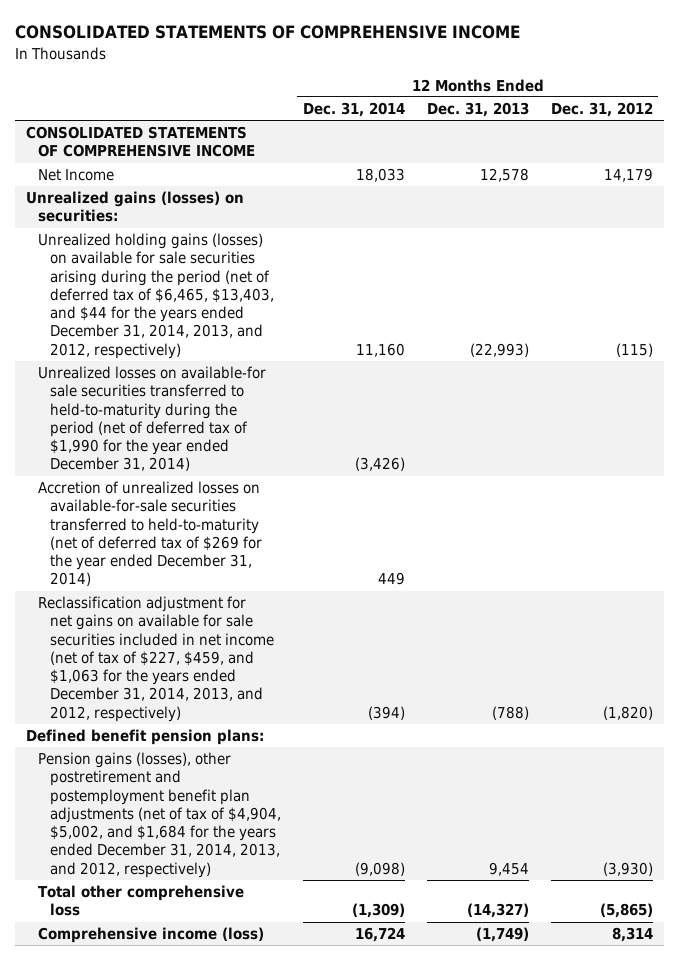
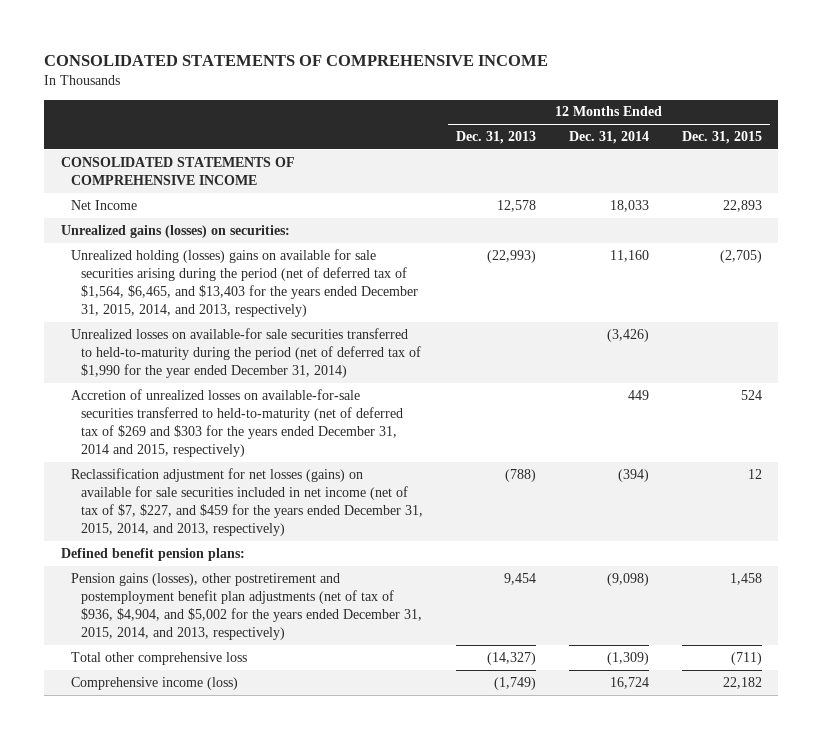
[550,102,653,118] Dec. 31, 2012 -> none
none -> [681,130,762,144] Dec. 31, 2015
[38,233,274,359] Unrealized holding gains (losses) on available for sale securities arising during the period (net of deferred tax of $6,465, $13,403, and $44 for the years ended December 31, 2014, 2013, and 2012, respectively) -> [70,248,419,318] Unrealized holding (losses) gains on available for sale securities arising during the period (net of deferred tax of $1,564, $6,465, and $13,403 for the years ended December 31, 2015, 2014, and 2013, respectively)
[38,481,262,587] Accretion of unrealized losses on available-for-sale securities transferred to held-to-maturity (net of deferred tax of $269 for the year ended December 31, 2014) -> [70,388,404,458] Accretion of unrealized losses on available-for-sale securities transferred to held-to-maturity (net of deferred tax of $269 and $303 for the years ended December 31, 2014 and 2015, respectively)
[38,596,274,722] Reclassification adjustment for net gains on available for sale securities included in net income (net of tax of $227, $459, and $1,063 for the years ended December 31, 2014, 2013, and 2012, respectively) -> [70,467,424,537] Reclassification adjustment for net losses (gains) on available for sale securities included in net income (net of tax of $7, $227, and $459 for the years ended December 31, 2015, 2014, and 2013, respectively)
[38,752,281,878] Pension gains (losses), other postretirement and postemployment benefit plan adjustments (net of tax of $4,904, $5,002, and $1,684 for the years ended December 31, 2014, 2013, and 2012, respectively) -> [70,572,423,641] Pension gains (losses), other postretirement and postemployment benefit plan adjustments (net of tax of $936, $4,904, and $5,002 for the years ended December 31, 2015, 2014, and 2013, respectively)

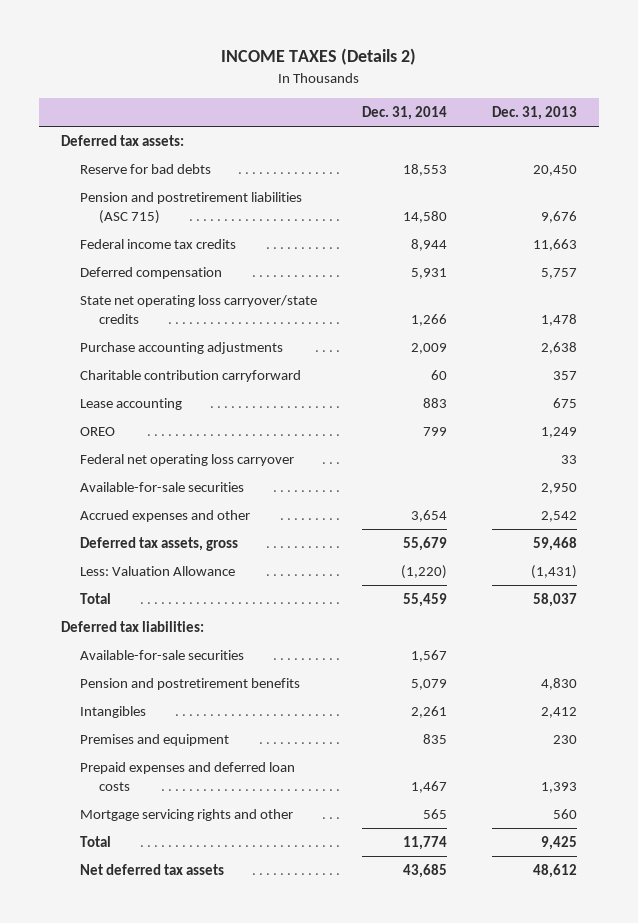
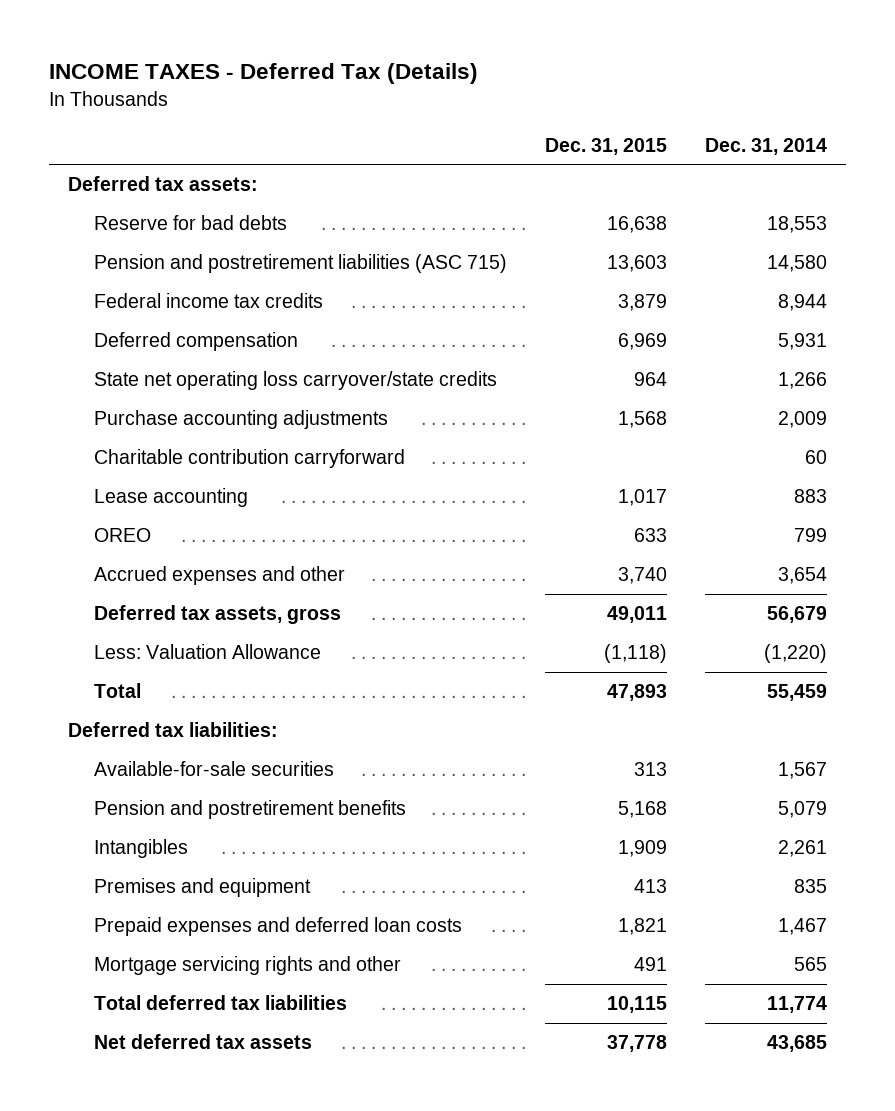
[221,48,417,66] INCOME TAXES (Details 2) -> [49,63,479,85] INCOME TAXES - Deferred Tax (Details)
[491,106,577,121] Dec. 31, 2013 -> none
none -> [545,137,668,155] Dec. 31, 2015
[80,453,295,466] Federal net operating loss carryover -> none
[80,481,245,492] Available-for-sale securities -> none
[403,536,448,551] 55,679 -> [766,606,827,624] 56,679
[80,835,112,847] Total -> [94,995,348,1011] Total deferred tax liabilities

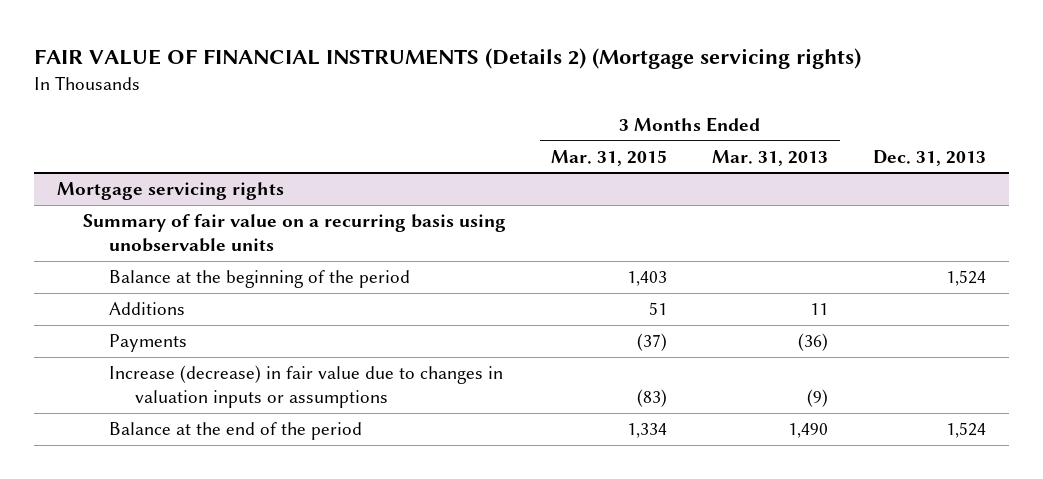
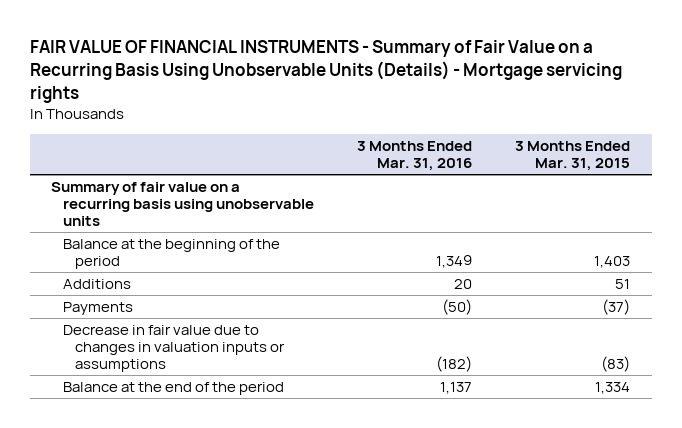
[34,47,862,69] FAIR VALUE OF FINANCIAL INSTRUMENTS (Details 2) (Mortgage servicing rights) -> [29,39,622,104] FAIR VALUE OF FINANCIAL INSTRUMENTS - Summary of Fair Value on a Recurring Basis Using Unobservable Units (Details) - Mortgage servicing rights
[712,149,829,166] Mar. 31, 2013 -> none
[873,149,987,166] Dec. 31, 2013 -> none
none -> [357,141,473,172] 3 Months Ended Mar. 31, 2016
[56,182,284,201] Mortgage servicing rights -> none
[108,365,503,409] Increase (decrease) in fair value due to changes in valuation inputs or assumptions -> [62,324,285,373] Decrease in fair value due to changes in valuation inputs or assumptions

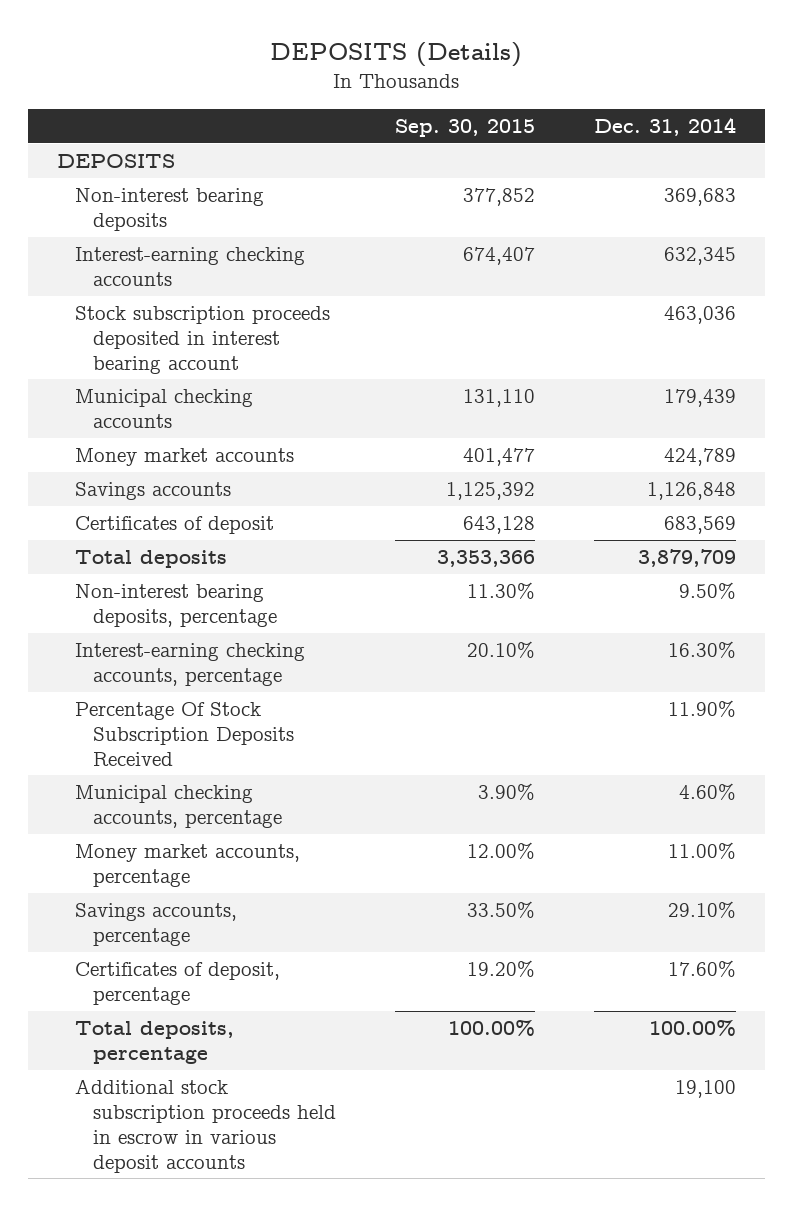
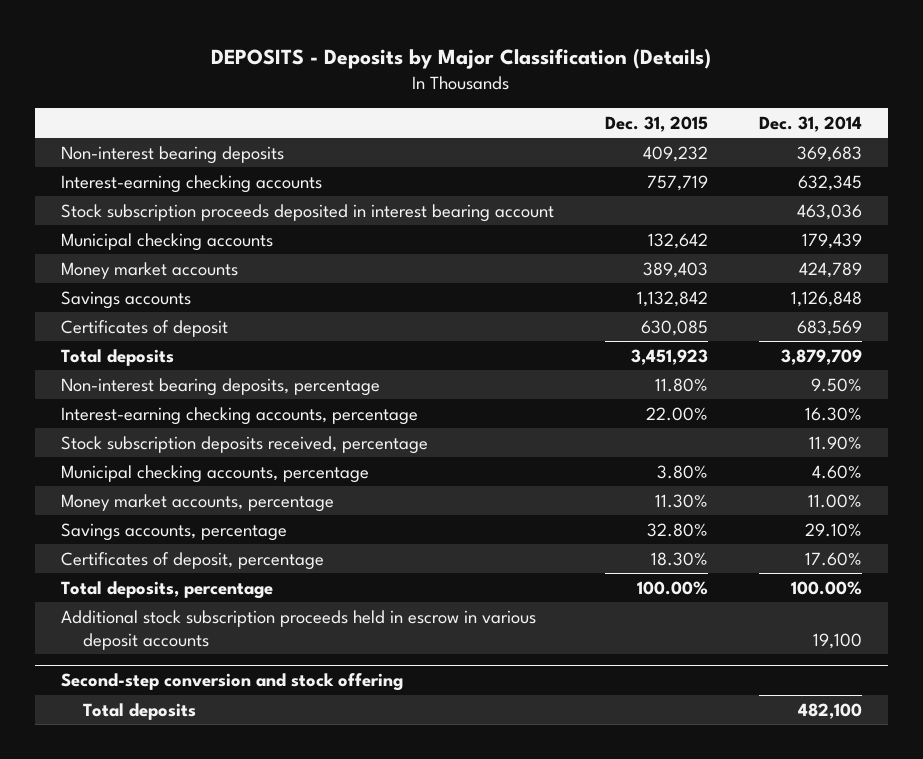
[270,41,523,67] DEPOSITS (Details) -> [211,48,712,70] DEPOSITS - Deposits by Major Classification (Details)
[395,119,536,138] Sep. 30, 2015 -> none
none -> [604,115,708,132] Dec. 31, 2015
[56,154,175,169] DEPOSITS -> none
[75,702,295,766] Percentage Of Stock Subscription Deposits Received -> [60,435,428,454] Stock subscription deposits received, percentage
none -> [60,673,403,692] Second-step conversion and stock offering
none -> [83,702,197,720] Total deposits

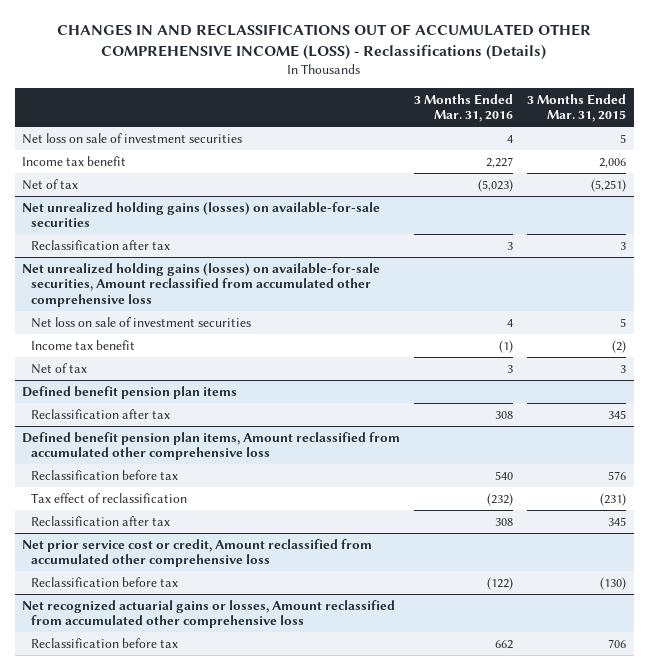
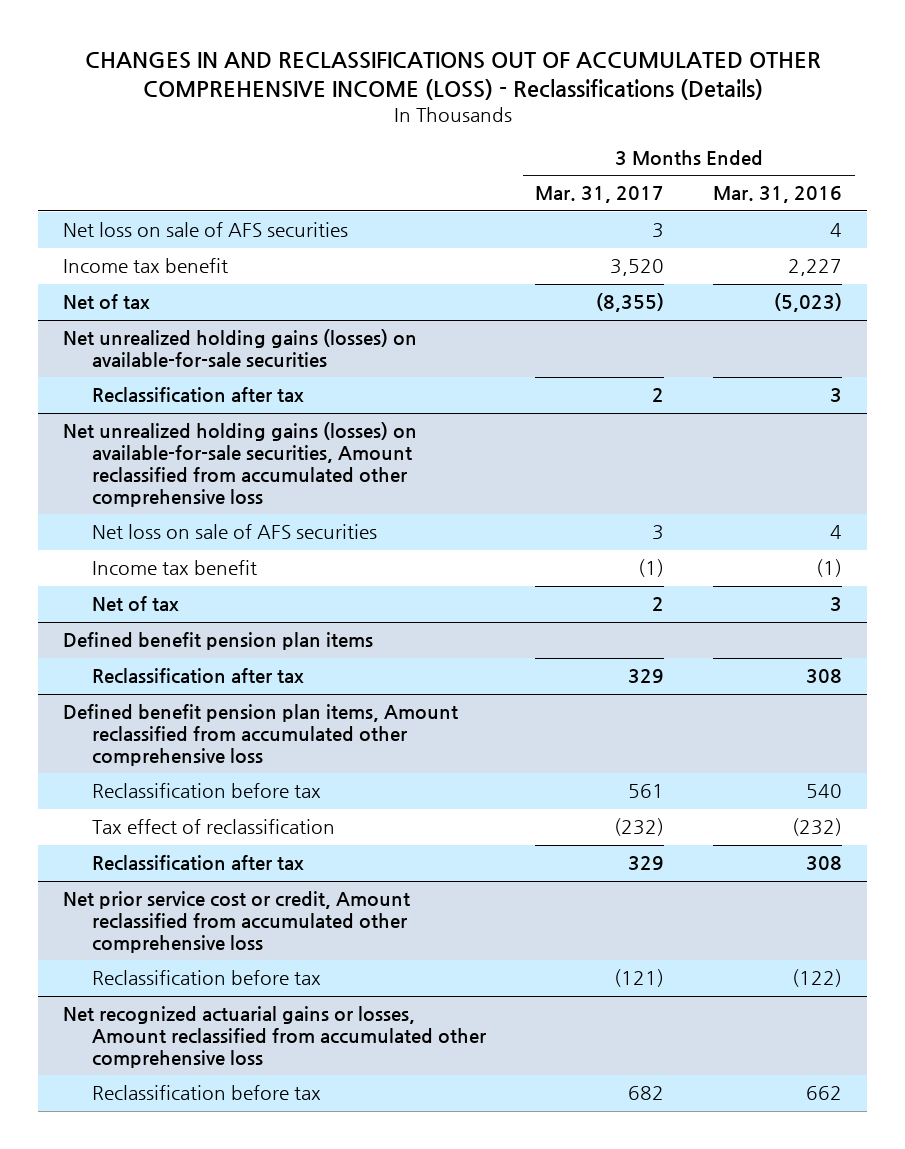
[527,93,627,123] 3 Months Ended Mar. 31, 2015 -> none
none -> [535,186,665,204] Mar. 31, 2017
[21,132,242,144] Net loss on sale of investment securities -> [62,222,348,238] Net loss on sale of AFS securities
[31,316,252,328] Net loss on sale of investment securities -> [91,524,377,540] Net loss on sale of AFS securities

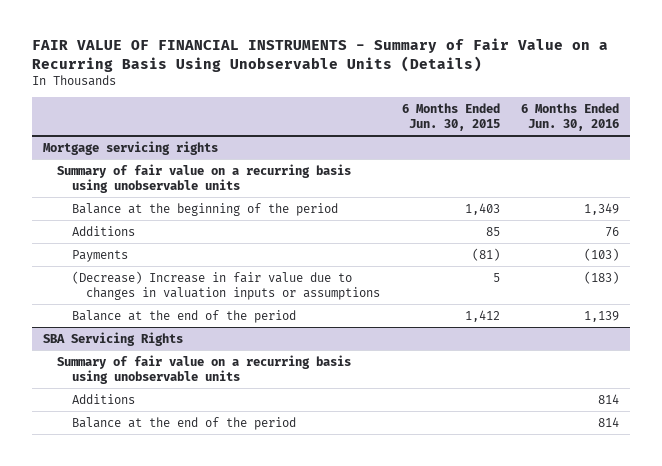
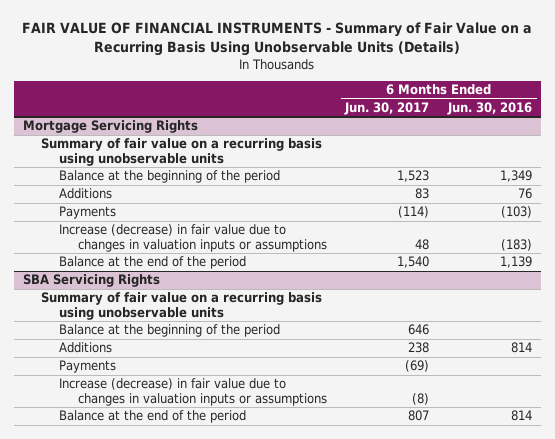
[401,103,500,131] 6 Months Ended Jun. 30, 2015 -> none
none -> [344,102,430,116] Jun. 30, 2017
[42,140,218,155] Mortgage servicing rights -> [23,120,199,134] Mortgage Servicing Rights
[71,270,381,300] (Decrease) Increase in fair value due to changes in valuation inputs or assumptions -> [59,224,327,252] Increase (decrease) in fair value due to changes in valuation inputs or assumptions
none -> [59,324,281,338] Balance at the beginning of the period
none -> [59,360,117,374] Payments
none -> [59,378,327,406] Increase (decrease) in fair value due to changes in valuation inputs or assumptions

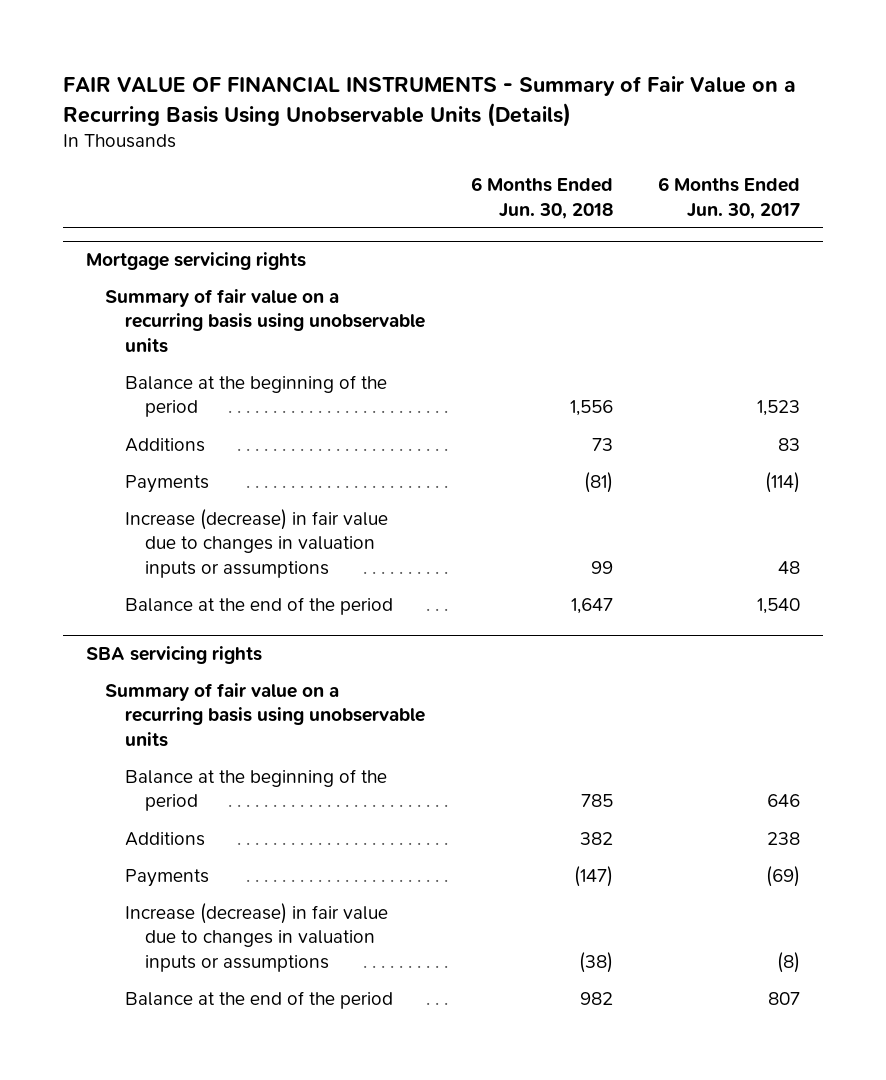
[446,102,532,116] Jun. 30, 2016 -> none
none -> [470,177,613,219] 6 Months Ended Jun. 30, 2018
[23,120,199,134] Mortgage Servicing Rights -> [85,252,306,271] Mortgage servicing rights
[23,274,161,288] SBA Servicing Rights -> [85,646,262,665] SBA servicing rights

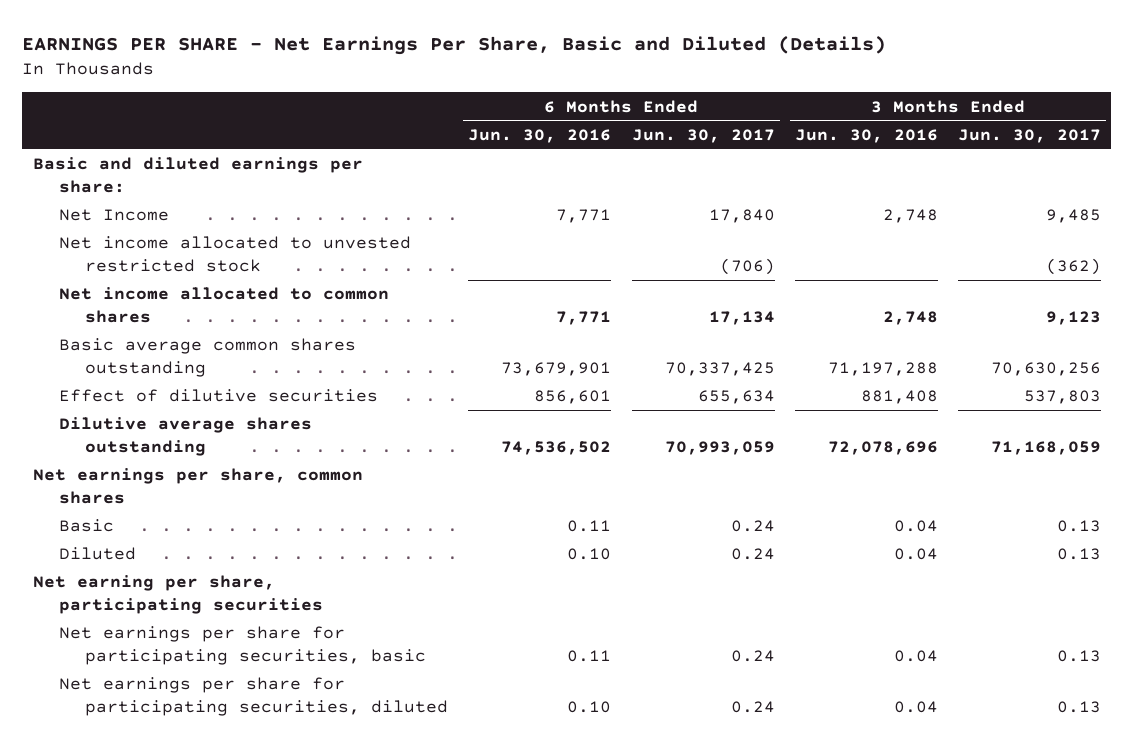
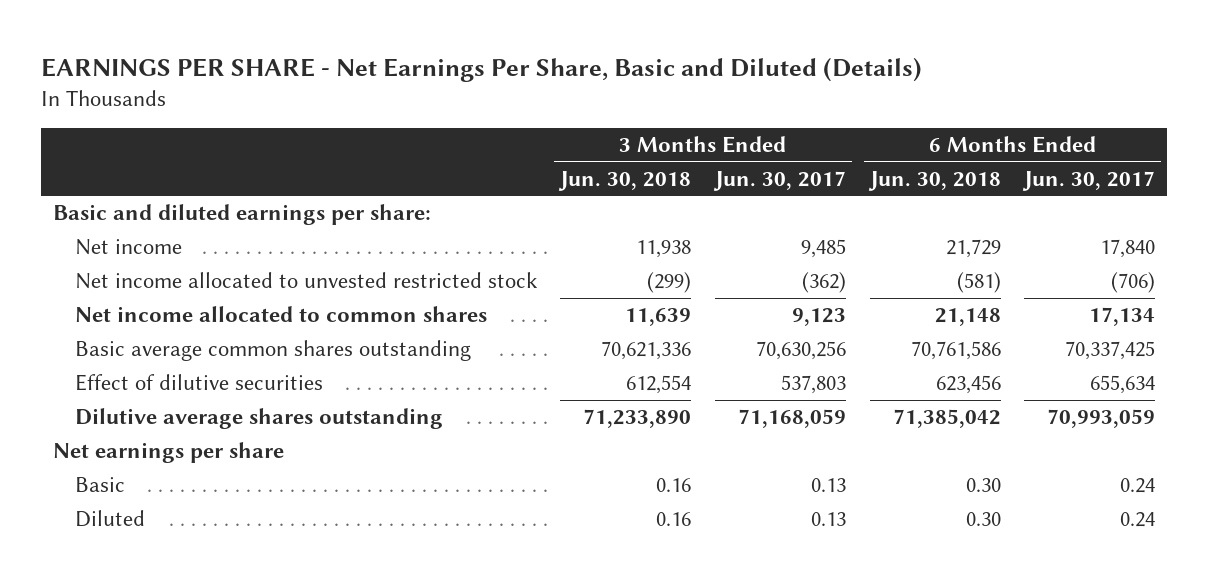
[468,128,612,143] Jun. 30, 2016 -> none
[794,128,938,143] Jun. 30, 2016 -> none
none -> [558,170,692,191] Jun. 30, 2018
none -> [867,170,1001,191] Jun. 30, 2018
[58,209,169,222] Net Income -> [74,239,182,256] Net income
[32,468,363,505] Net earnings per share, common shares -> [52,442,284,464] Net earnings per share
[32,575,323,615] Net earning per share, participating securities -> none
[58,626,426,666] Net earnings per share for participating securities, basic -> none
[58,677,448,717] Net earnings per share for participating securities, diluted -> none

